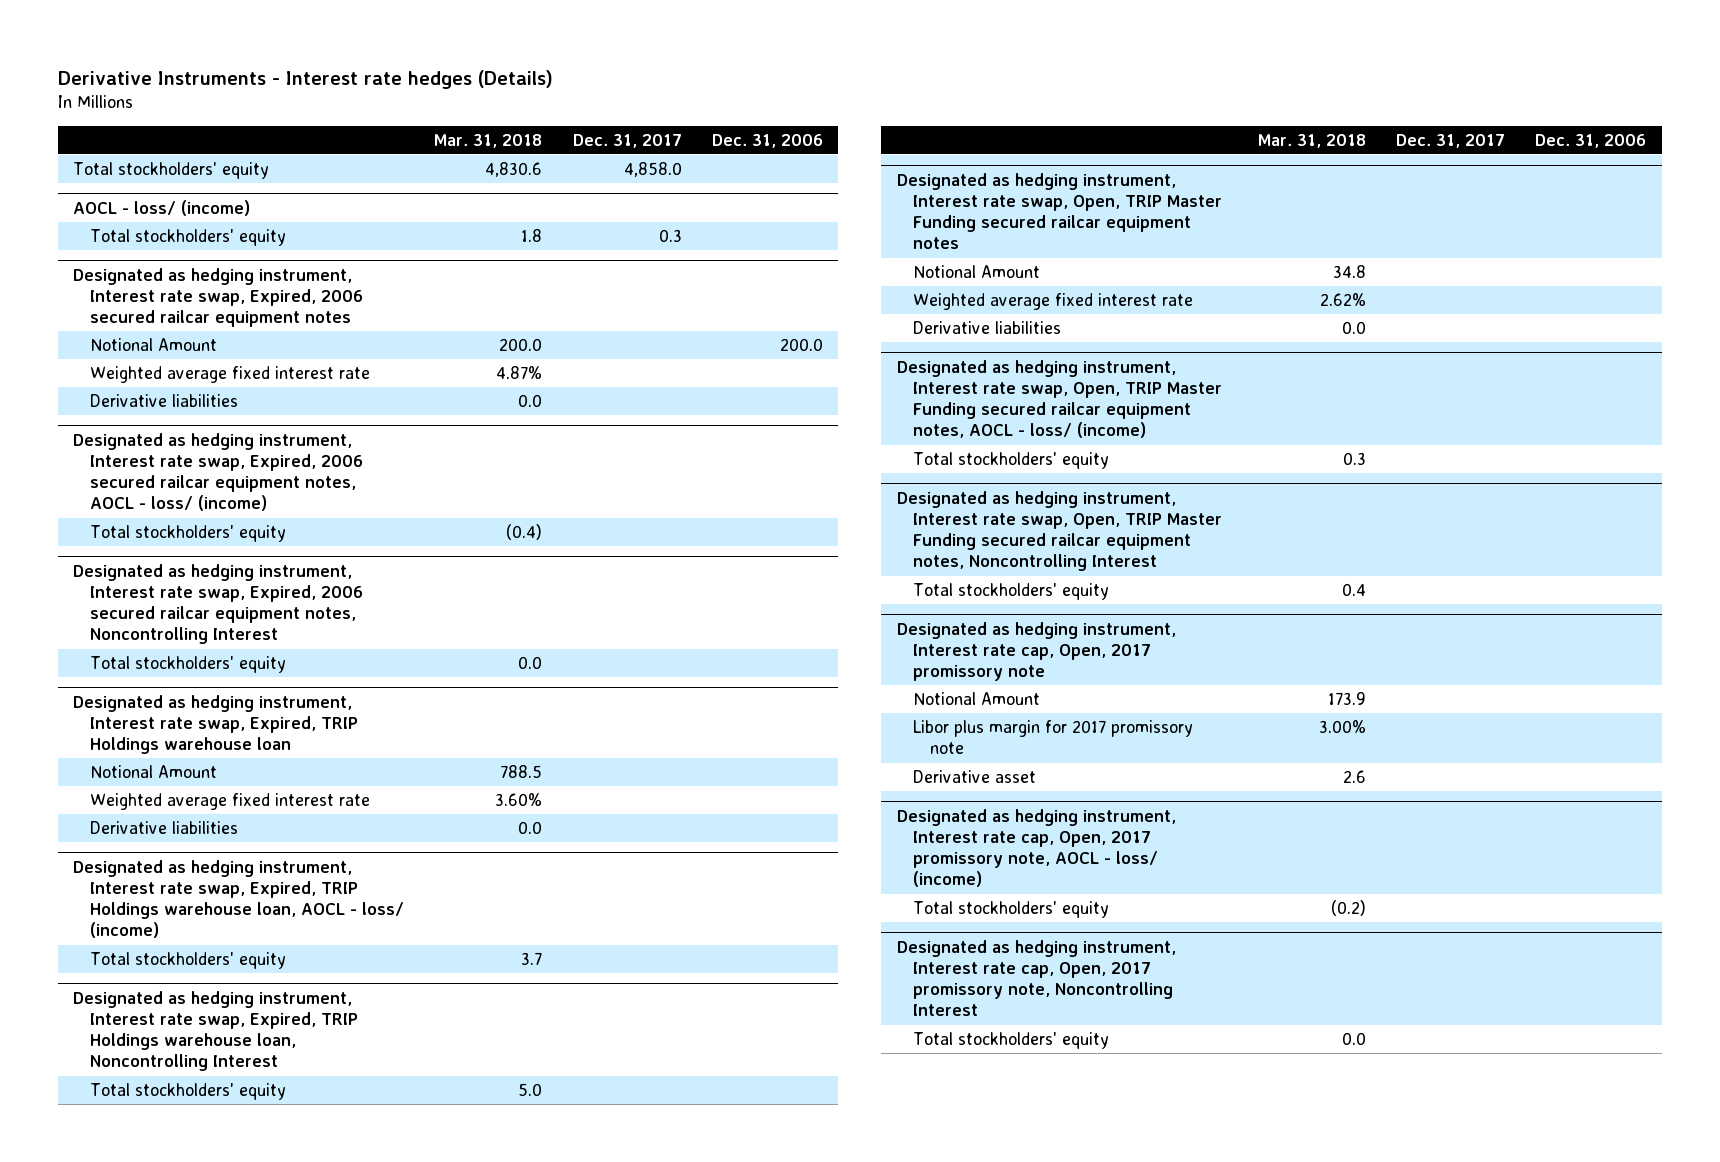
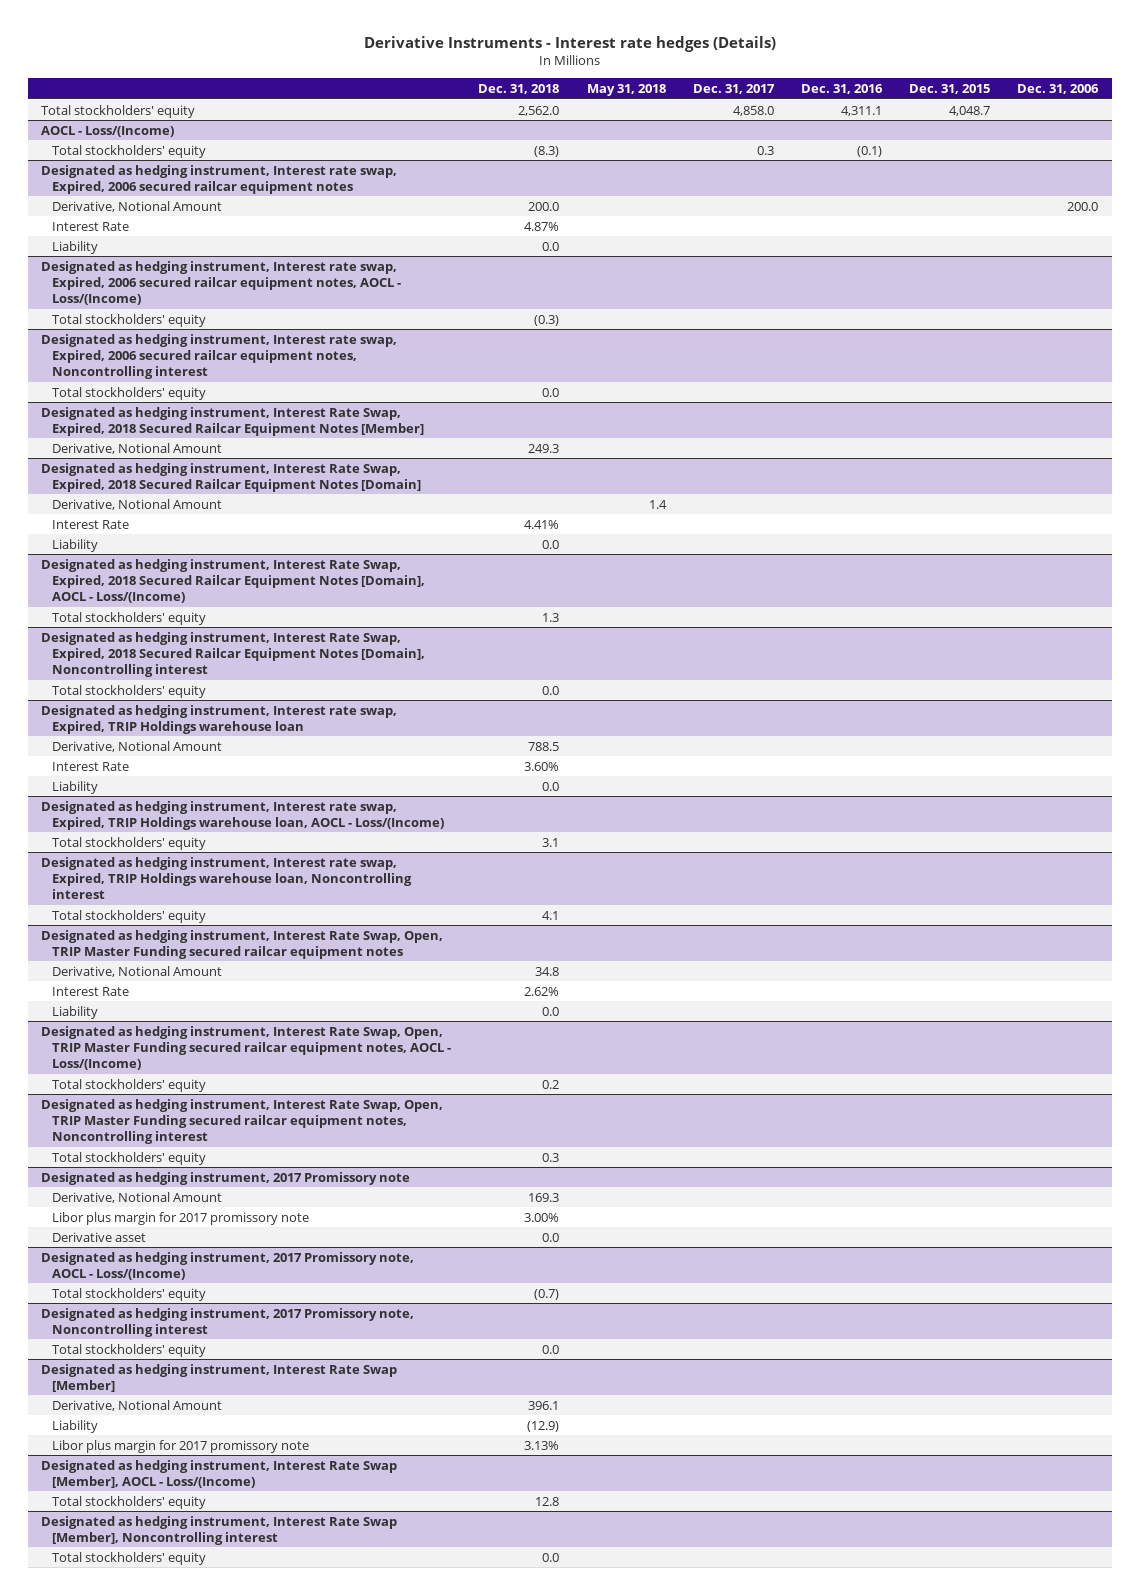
[434,133,543,148] Mar. 31, 2018 -> none
none -> [478,84,560,95] Dec. 31, 2018
none -> [586,84,666,97] May 31, 2018
none -> [800,84,883,95] Dec. 31, 2016
none -> [909,84,991,95] Dec. 31, 2015
[73,199,251,216] AOCL - loss/ (income) -> [41,125,175,137] AOCL - Loss/(Income)
[89,338,217,352] Notional Amount -> [52,200,223,212] Derivative, Notional Amount
[89,366,370,384] Weighted average fixed interest rate -> [52,221,130,231] Interest Rate
[89,394,238,408] Derivative liabilities -> [52,240,99,254] Liability
[73,432,363,512] Designated as hedging instrument, Interest rate swap, Expired, 2006 secured railcar equipment notes, AOCL - loss/ (income) -> [41,260,402,306] Designated as hedging instrument, Interest rate swap, Expired, 2006 secured railcar equipment notes, AOCL - Loss/(Income)
[73,563,363,645] Designated as hedging instrument, Interest rate swap, Expired, 2006 secured railcar equipment notes, Noncontrolling Interest -> [41,333,398,380] Designated as hedging instrument, Interest rate swap, Expired, 2006 secured railcar equipment notes, Noncontrolling interest
none -> [41,406,425,436] Designated as hedging instrument, Interest Rate Swap, Expired, 2018 Secured Railcar Equipment Notes [Member]
none -> [52,442,223,454] Derivative, Notional Amount
none -> [41,462,422,492] Designated as hedging instrument, Interest Rate Swap, Expired, 2018 Secured Railcar Equipment Notes [Domain]
none -> [52,498,223,510] Derivative, Notional Amount
none -> [52,519,130,529] Interest Rate
none -> [52,538,99,552] Liability
none -> [41,558,426,604] Designated as hedging instrument, Interest Rate Swap, Expired, 2018 Secured Railcar Equipment Notes [Domain], AOCL - Loss/(Income)
none -> [52,611,207,625] Total stockholders' equity
none -> [41,631,426,678] Designated as hedging instrument, Interest Rate Swap, Expired, 2018 Secured Railcar Equipment Notes [Domain], Noncontrolling interest
none -> [52,684,207,698] Total stockholders' equity
[89,765,217,779] Notional Amount -> [52,740,223,752] Derivative, Notional Amount
[89,793,370,811] Weighted average fixed interest rate -> [52,761,130,771] Interest Rate
[89,821,238,835] Derivative liabilities -> [52,780,99,794] Liability
[73,859,404,939] Designated as hedging instrument, Interest rate swap, Expired, TRIP Holdings warehouse loan, AOCL - loss/ (income) -> [41,800,445,830] Designated as hedging instrument, Interest rate swap, Expired, TRIP Holdings warehouse loan, AOCL - Loss/(Income)
[73,990,358,1072] Designated as hedging instrument, Interest rate swap, Expired, TRIP Holdings warehouse loan, Noncontrolling Interest -> [41,856,413,900] Designated as hedging instrument, Interest rate swap, Expired, TRIP Holdings warehouse loan, Noncontrolling interest
[896,172,1223,250] Designated as hedging instrument, Interest rate swap, Open, TRIP Master Funding secured railcar equipment notes -> [41,929,444,959] Designated as hedging instrument, Interest Rate Swap, Open, TRIP Master Funding secured railcar equipment notes
[913,265,1041,279] Notional Amount -> [52,965,223,977] Derivative, Notional Amount
[913,293,1194,311] Weighted average fixed interest rate -> [52,986,130,996] Interest Rate
[913,321,1062,335] Derivative liabilities -> [52,1005,99,1019] Liability
[896,359,1223,439] Designated as hedging instrument, Interest rate swap, Open, TRIP Master Funding secured railcar equipment notes, AOCL - loss/ (income) -> [41,1025,452,1071] Designated as hedging instrument, Interest Rate Swap, Open, TRIP Master Funding secured railcar equipment notes, AOCL - Loss/(Income)
[896,490,1223,572] Designated as hedging instrument, Interest rate swap, Open, TRIP Master Funding secured railcar equipment notes, Noncontrolling Interest -> [41,1098,444,1145] Designated as hedging instrument, Interest Rate Swap, Open, TRIP Master Funding secured railcar equipment notes, Noncontrolling interest
[896,621,1176,682] Designated as hedging instrument, Interest rate cap, Open, 2017 promissory note -> [41,1171,411,1185] Designated as hedging instrument, 2017 Promissory note
[913,692,1041,706] Notional Amount -> [52,1191,223,1203] Derivative, Notional Amount
[896,808,1176,888] Designated as hedging instrument, Interest rate cap, Open, 2017 promissory note, AOCL - loss/ (income) -> [41,1251,415,1280] Designated as hedging instrument, 2017 Promissory note, AOCL - Loss/(Income)
[896,939,1176,1017] Designated as hedging instrument, Interest rate cap, Open, 2017 promissory note, Noncontrolling Interest -> [41,1307,415,1337] Designated as hedging instrument, 2017 Promissory note, Noncontrolling interest
none -> [41,1363,398,1392] Designated as hedging instrument, Interest Rate Swap [Member]
none -> [52,1399,223,1411] Derivative, Notional Amount
none -> [52,1419,99,1433] Liability
none -> [52,1439,310,1453] Libor plus margin for 2017 promissory note
none -> [41,1459,398,1488] Designated as hedging instrument, Interest Rate Swap [Member], AOCL - Loss/(Income)
none -> [52,1495,207,1509] Total stockholders' equity
none -> [41,1515,398,1545] Designated as hedging instrument, Interest Rate Swap [Member], Noncontrolling interest
none -> [52,1551,207,1565] Total stockholders' equity

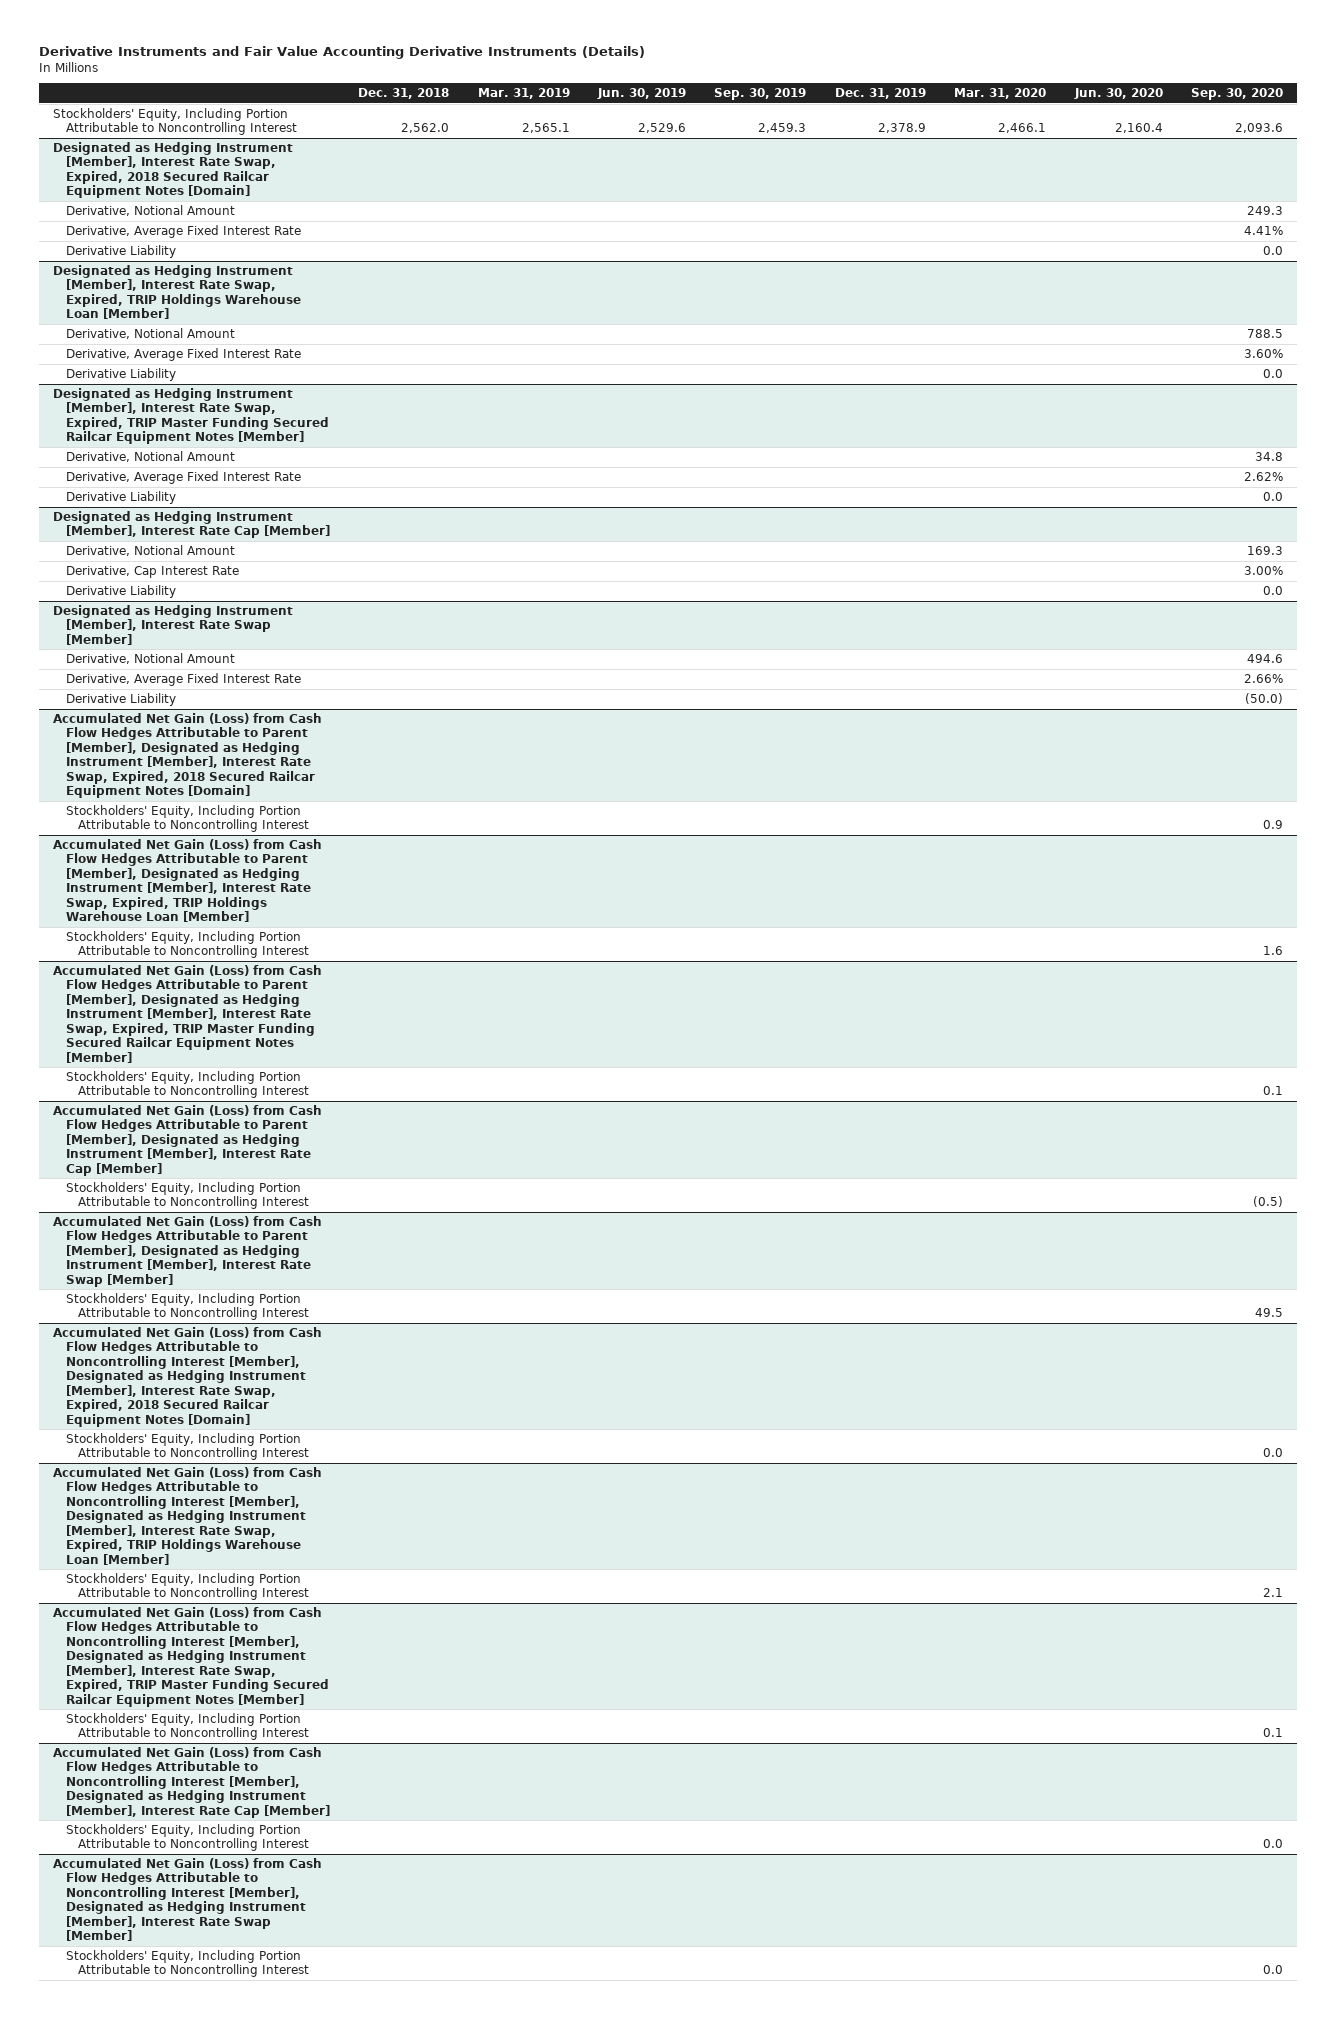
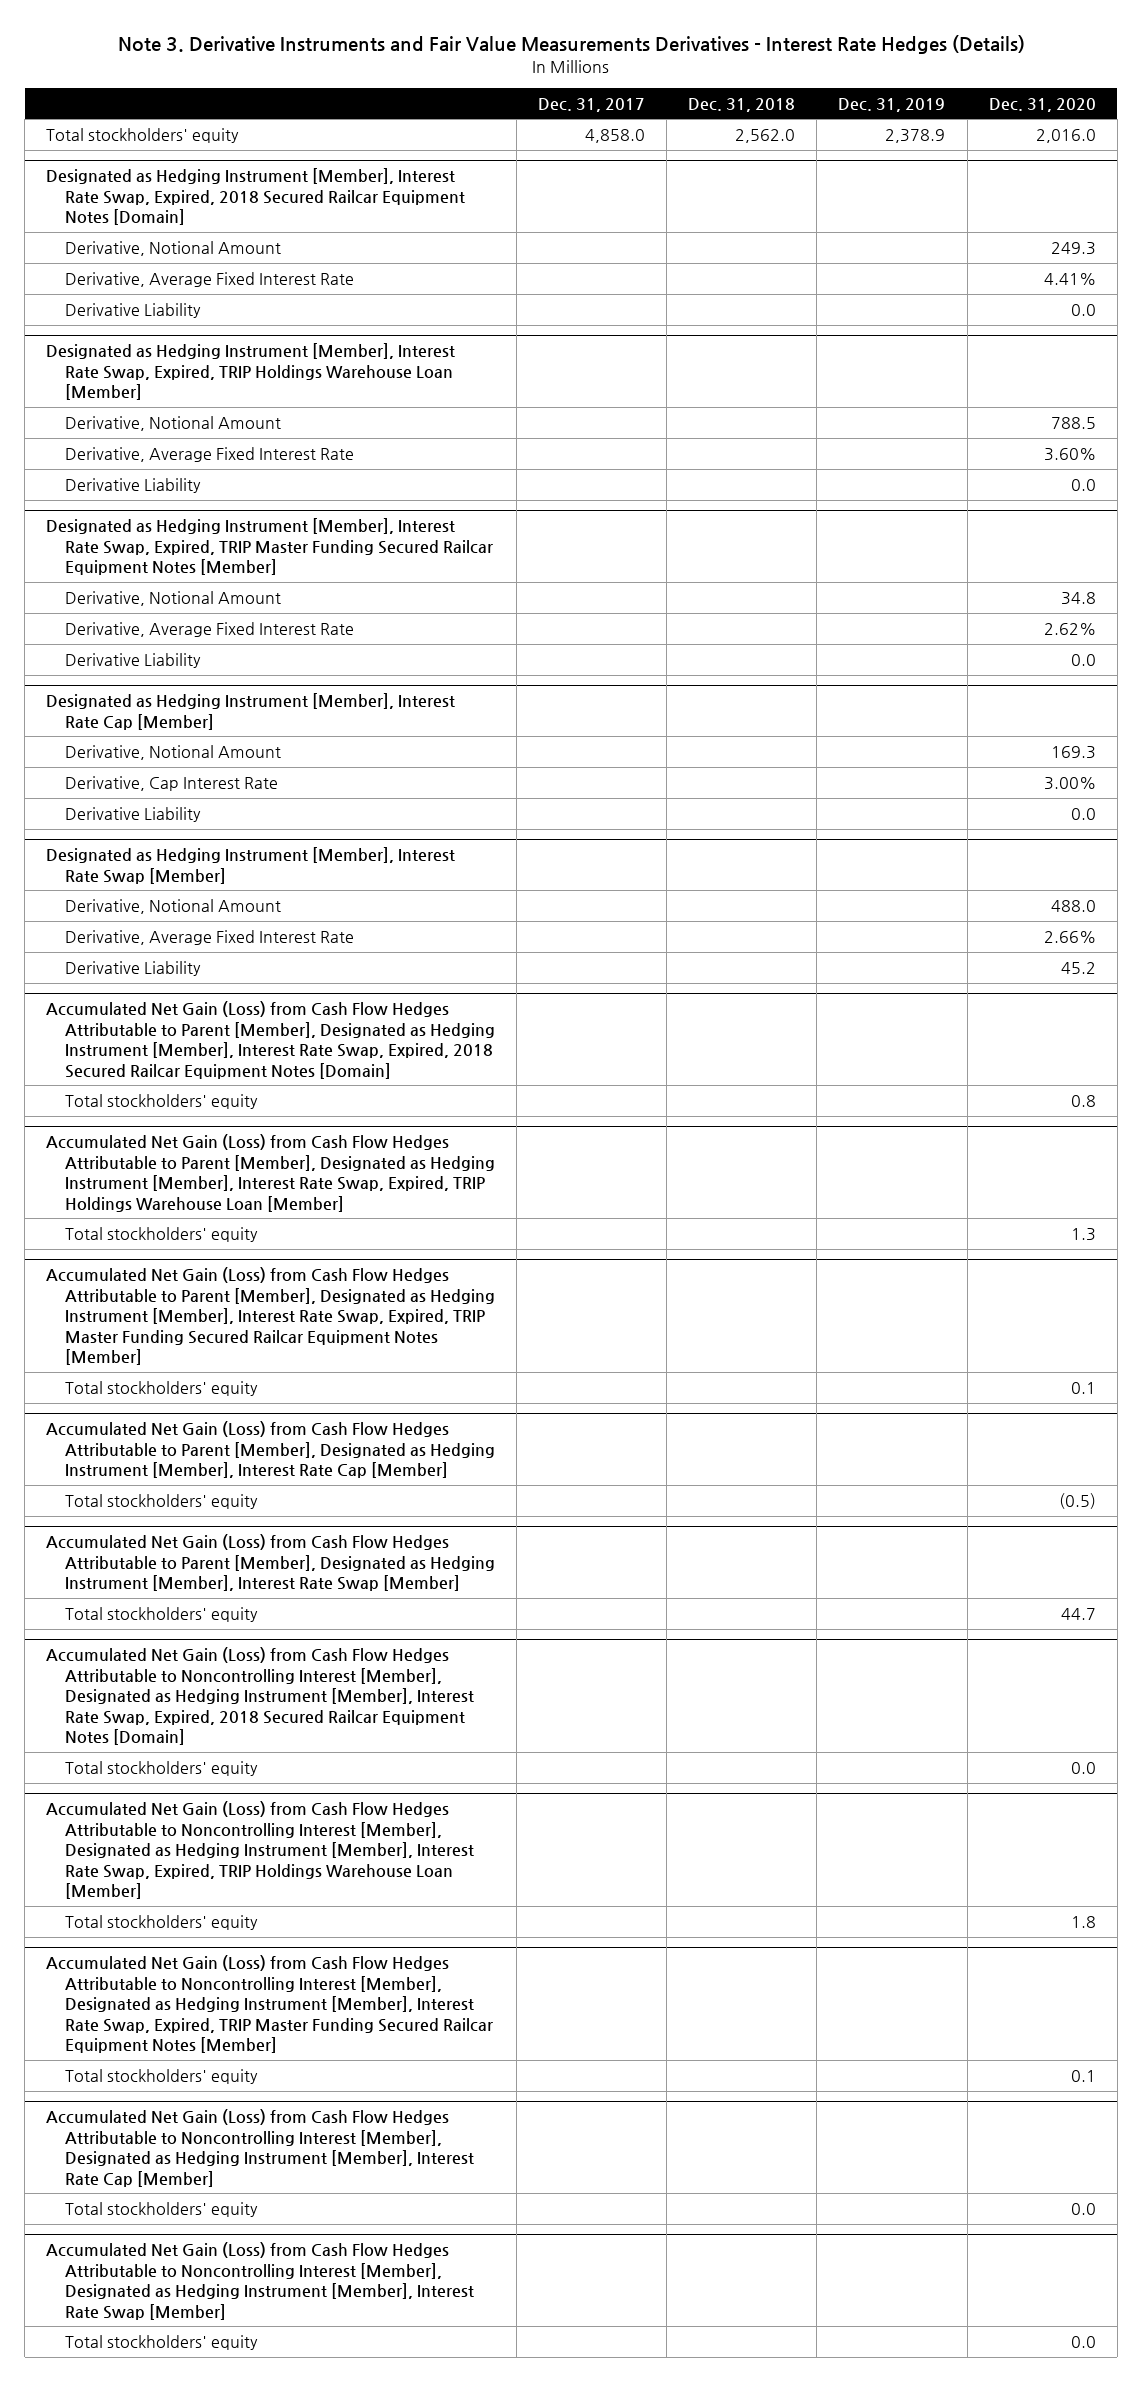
[38,46,645,60] Derivative Instruments and Fair Value Accounting Derivative Instruments (Details) -> [118,34,1026,54] Note 3. Derivative Instruments and Fair Value Measurements Derivatives - Interest Rate Hedges (Details)
[477,87,570,99] Mar. 31, 2019 -> none
[596,87,686,99] Jun. 30, 2019 -> none
[714,87,807,100] Sep. 30, 2019 -> none
[954,87,1047,99] Mar. 31, 2020 -> none
[1073,87,1163,99] Jun. 30, 2020 -> none
[1191,87,1284,100] Sep. 30, 2020 -> none
none -> [537,97,645,112] Dec. 31, 2017
none -> [988,97,1096,112] Dec. 31, 2020
[53,107,297,136] Stockholders' Equity, Including Portion Attributable to Noncontrolling Interest -> [46,127,240,143] Total stockholders' equity
[65,804,310,833] Stockholders' Equity, Including Portion Attributable to Noncontrolling Interest -> [64,1093,258,1109] Total stockholders' equity
[65,930,310,959] Stockholders' Equity, Including Portion Attributable to Noncontrolling Interest -> [64,1226,258,1242] Total stockholders' equity
[65,1070,310,1099] Stockholders' Equity, Including Portion Attributable to Noncontrolling Interest -> [64,1380,258,1396] Total stockholders' equity
[65,1181,310,1210] Stockholders' Equity, Including Portion Attributable to Noncontrolling Interest -> [64,1493,258,1509] Total stockholders' equity
[65,1292,310,1321] Stockholders' Equity, Including Portion Attributable to Noncontrolling Interest -> [64,1606,258,1622] Total stockholders' equity
[65,1432,310,1461] Stockholders' Equity, Including Portion Attributable to Noncontrolling Interest -> [64,1760,258,1776] Total stockholders' equity
[65,1572,310,1601] Stockholders' Equity, Including Portion Attributable to Noncontrolling Interest -> [64,1914,258,1930] Total stockholders' equity
[65,1712,310,1741] Stockholders' Equity, Including Portion Attributable to Noncontrolling Interest -> [64,2068,258,2084] Total stockholders' equity
[65,1823,310,1852] Stockholders' Equity, Including Portion Attributable to Noncontrolling Interest -> [64,2201,258,2217] Total stockholders' equity
[65,1949,310,1978] Stockholders' Equity, Including Portion Attributable to Noncontrolling Interest -> [64,2334,258,2350] Total stockholders' equity

